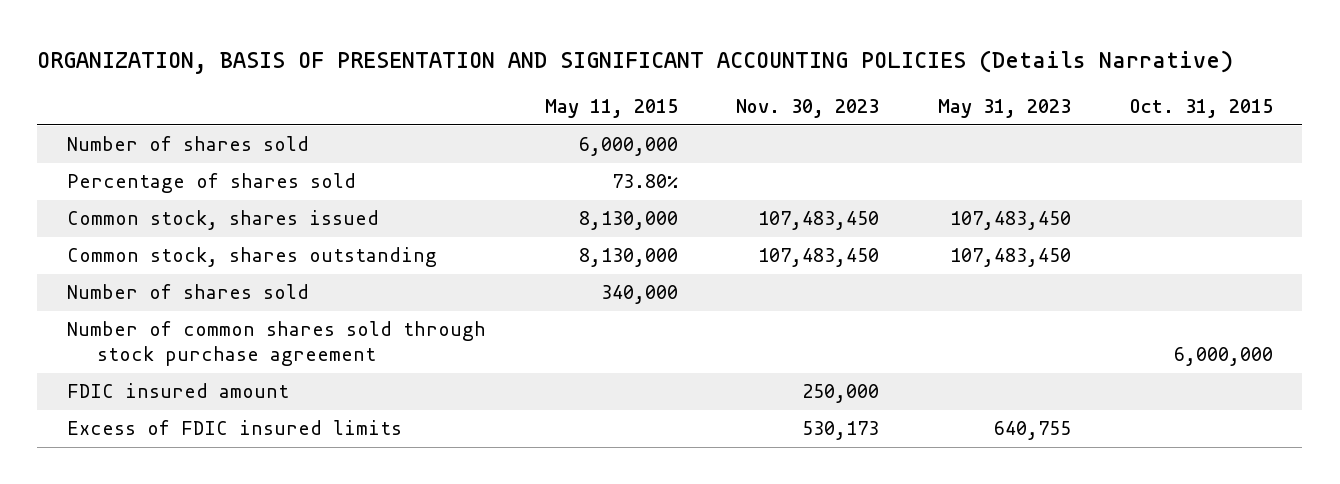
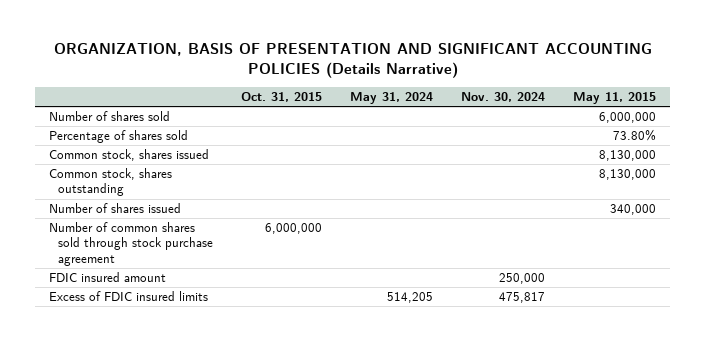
[736,99,880,119] Nov. 30, 2023 -> none
[938,99,1072,119] May 31, 2023 -> none
none -> [350,92,434,105] May 31, 2024
none -> [461,92,546,103] Nov. 30, 2024
[66,284,309,300] Number of shares sold -> [48,203,181,214] Number of shares issued

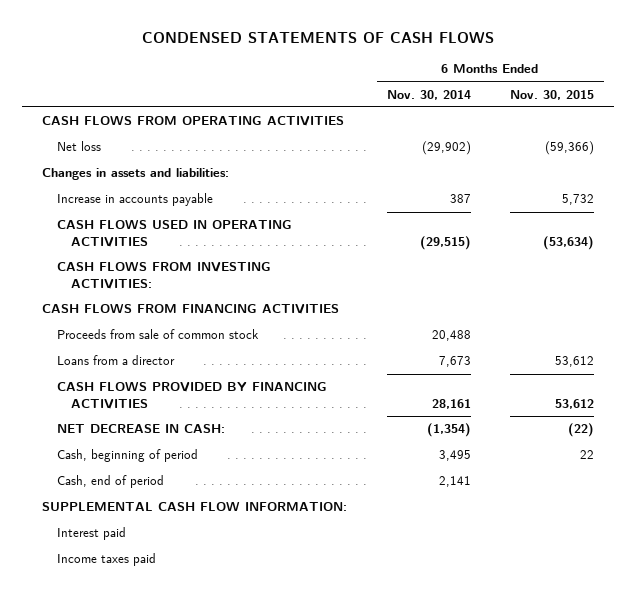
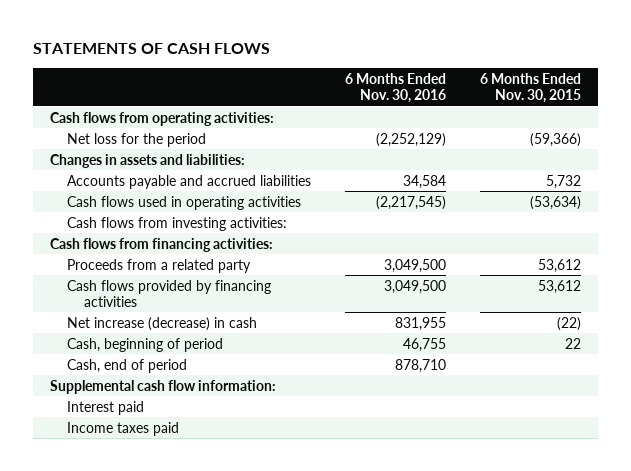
[142,31,495,43] CONDENSED STATEMENTS OF CASH FLOWS -> [32,43,270,55] STATEMENTS OF CASH FLOWS
[386,89,471,100] Nov. 30, 2014 -> none
none -> [345,73,447,104] 6 Months Ended Nov. 30, 2016
[41,116,344,127] CASH FLOWS FROM OPERATING ACTIVITIES -> [49,111,274,126] Cash flows from operating activities:
[56,141,101,152] Net loss -> [67,132,207,147] Net loss for the period
[56,329,259,340] Proceeds from sale of common stock -> none
[56,193,213,207] Increase in accounts payable -> [67,174,312,189] Accounts payable and accrued liabilities
[56,220,292,247] CASH FLOWS USED IN OPERATING ACTIVITIES -> [67,195,302,210] Cash flows used in operating activities
[56,262,271,289] CASH FLOWS FROM INVESTING ACTIVITIES: -> [67,216,288,231] Cash flows from investing activities:
[41,304,339,315] CASH FLOWS FROM FINANCING ACTIVITIES -> [49,237,273,252] Cash flows from financing activities:
[56,355,175,366] Loans from a director -> [67,258,252,273] Proceeds from a related party
[56,382,327,409] CASH FLOWS PROVIDED BY FINANCING ACTIVITIES -> [67,279,272,307] Cash flows provided by financing activities
[56,424,225,434] NET DECREASE IN CASH: -> [67,316,258,331] Net increase (decrease) in cash
[41,502,347,512] SUPPLEMENTAL CASH FLOW INFORMATION: -> [49,379,276,394] Supplemental cash flow information:

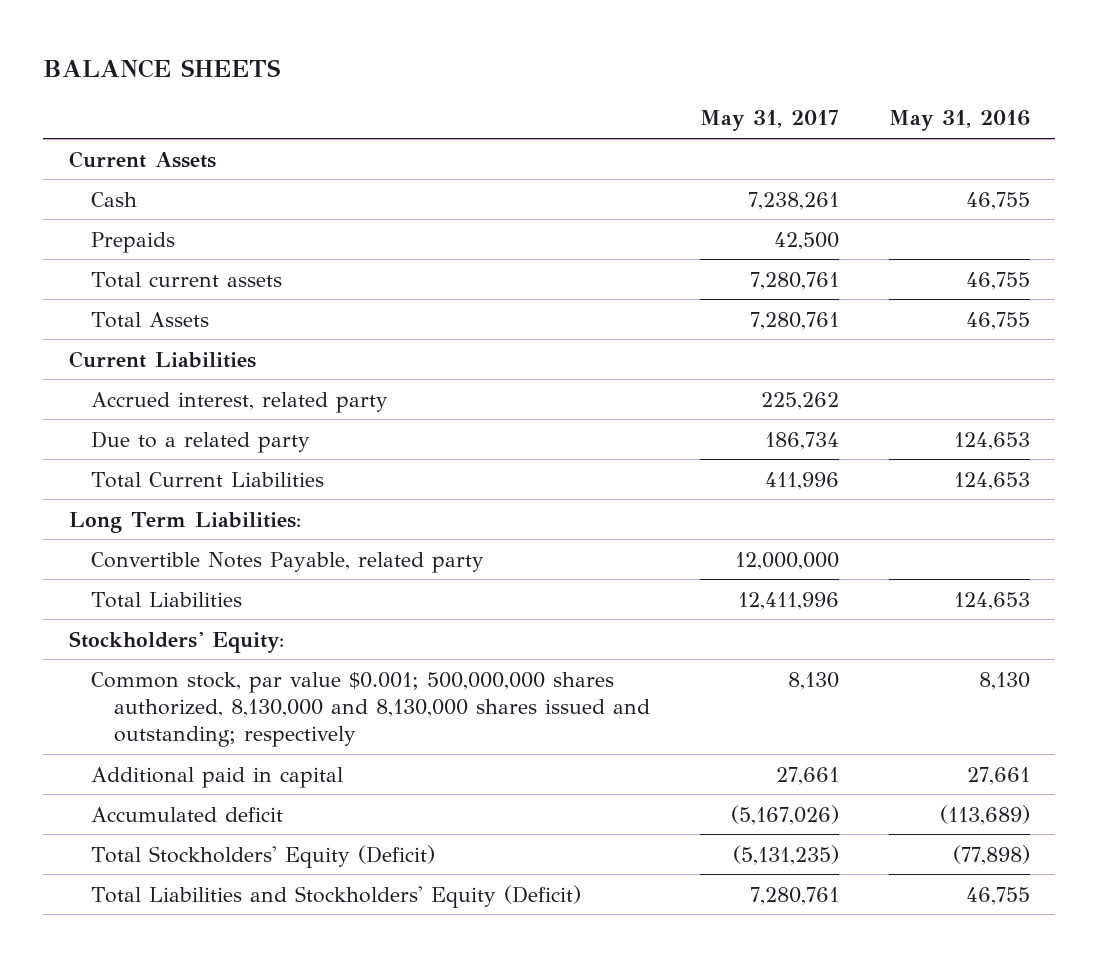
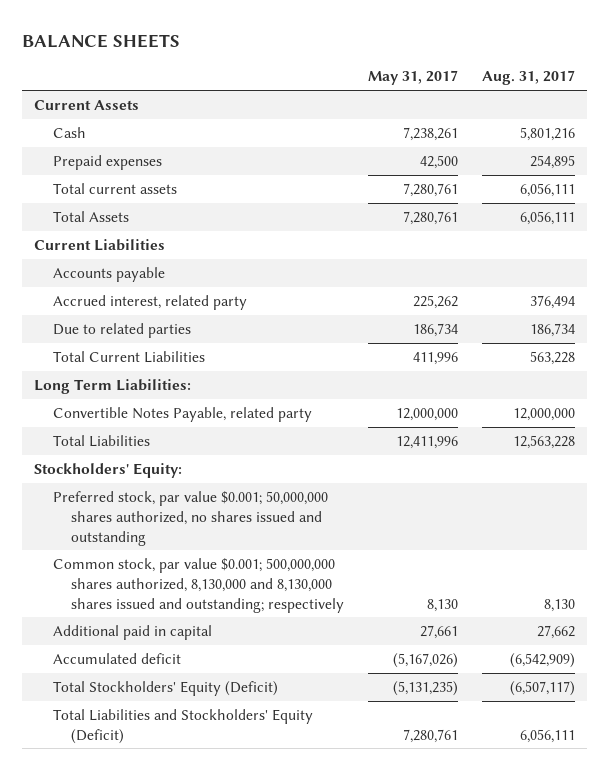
[888,110,1030,132] May 31, 2016 -> none
none -> [482,70,576,86] Aug. 31, 2017
[91,231,176,253] Prepaids -> [52,154,162,170] Prepaid expenses
none -> [52,266,165,282] Accounts payable
[91,430,311,453] Due to a related party -> [52,322,191,338] Due to related parties
none -> [52,490,328,546] Preferred stock, par value $0.001; 50,000,000 shares authorized, no shares issued and outstanding

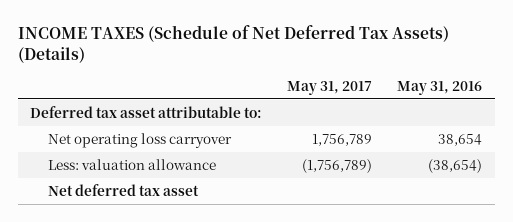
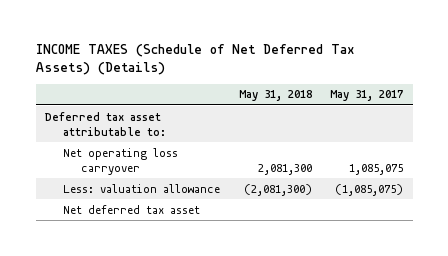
[397,80,483,95] May 31, 2016 -> none
none -> [238,90,312,102] May 31, 2018
[312,133,373,146] 1,756,789 -> [349,163,404,175] 1,085,075
[302,158,373,173] (1,756,789) -> [335,183,404,196] (1,085,075)

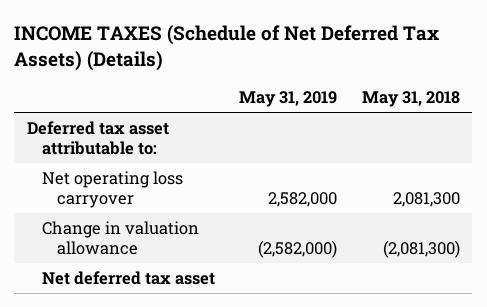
[330,90,404,102] May 31, 2017 -> none
none -> [239,91,338,108] May 31, 2019
[63,183,221,193] Less: valuation allowance -> [41,220,199,256] Change in valuation allowance

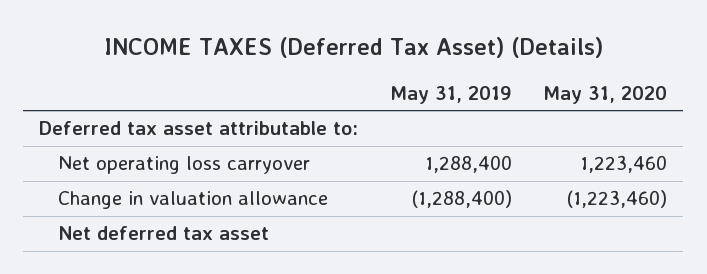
[14,25,440,71] INCOME TAXES (Schedule of Net Deferred Tax Assets) (Details) -> [104,36,604,58] INCOME TAXES (Deferred Tax Asset) (Details)
[361,91,460,108] May 31, 2018 -> none
none -> [543,85,668,104] May 31, 2020
[268,192,338,208] 2,582,000 -> [424,155,512,174] 1,288,400
[258,240,338,259] (2,582,000) -> [411,190,512,209] (1,288,400)

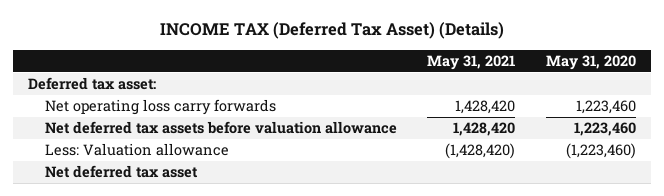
[104,36,604,58] INCOME TAXES (Deferred Tax Asset) (Details) -> [159,22,504,40] INCOME TAX (Deferred Tax Asset) (Details)
[389,85,512,104] May 31, 2019 -> none
none -> [427,54,516,70] May 31, 2021
[39,121,359,136] Deferred tax asset attributable to: -> [27,77,156,91] Deferred tax asset:
[57,156,310,175] Net operating loss carryover -> [45,99,277,116] Net operating loss carry forwards
none -> [45,121,398,135] Net deferred tax assets before valuation allowance
[57,191,328,210] Change in valuation allowance -> [45,143,230,157] Less: Valuation allowance

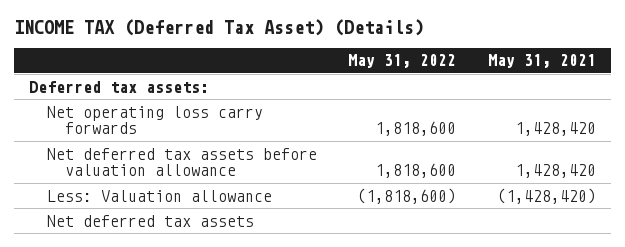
[545,54,636,70] May 31, 2020 -> none
none -> [348,54,457,69] May 31, 2022
[27,77,156,91] Deferred tax asset: -> [29,80,210,93] Deferred tax assets:
[45,165,199,179] Net deferred tax asset -> [47,214,255,227] Net deferred tax assets

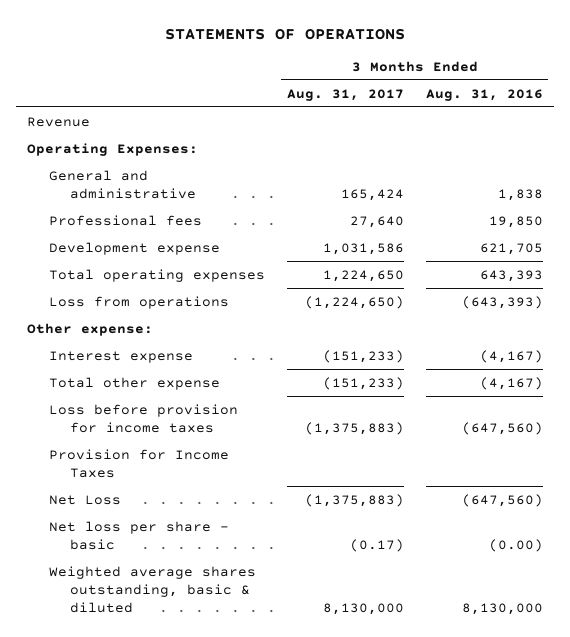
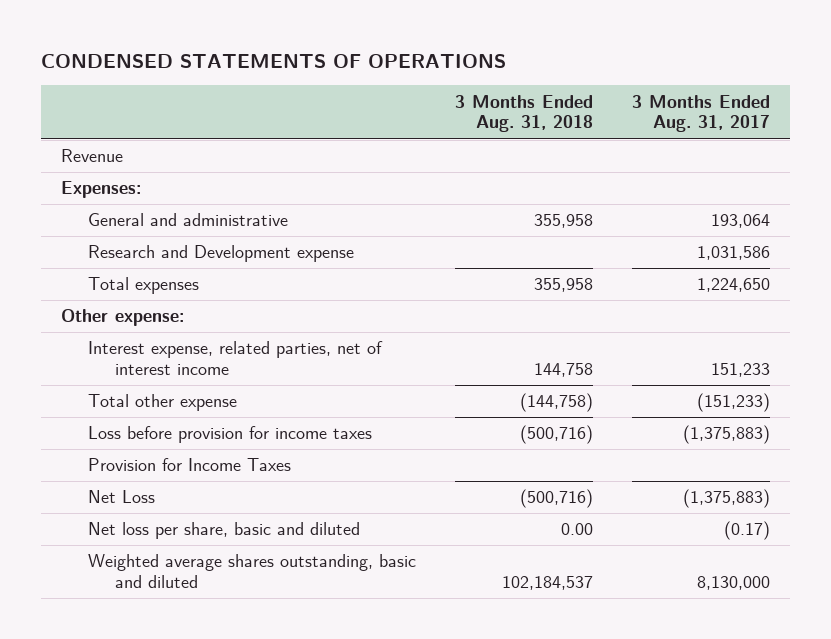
[164,27,405,40] STATEMENTS OF OPERATIONS -> [40,53,506,68] CONDENSED STATEMENTS OF OPERATIONS
[425,88,543,101] Aug. 31, 2016 -> none
none -> [454,94,593,133] 3 Months Ended Aug. 31, 2018
[48,214,202,226] Professional fees -> none
[48,295,229,309] Loss from operations -> none
[26,142,198,156] Operating Expenses: -> [60,181,141,199] Expenses:
[340,188,404,201] 165,424 -> [711,214,771,229] 193,064
[48,241,220,255] Development expense -> [87,245,354,263] Research and Development expense
[48,268,265,282] Total operating expenses -> [87,277,199,295] Total expenses
[48,350,193,363] Interest expense -> none
none -> [87,341,383,376] Interest expense, related parties, net of interest income
[48,520,229,550] Net loss per share - basic -> [87,522,360,540] Net loss per share, basic and diluted
[48,565,256,613] Weighted average shares outstanding, basic & diluted -> [87,554,416,589] Weighted average shares outstanding, basic and diluted

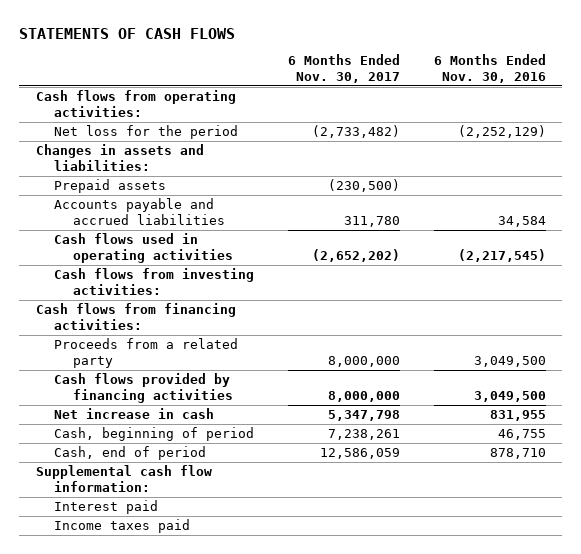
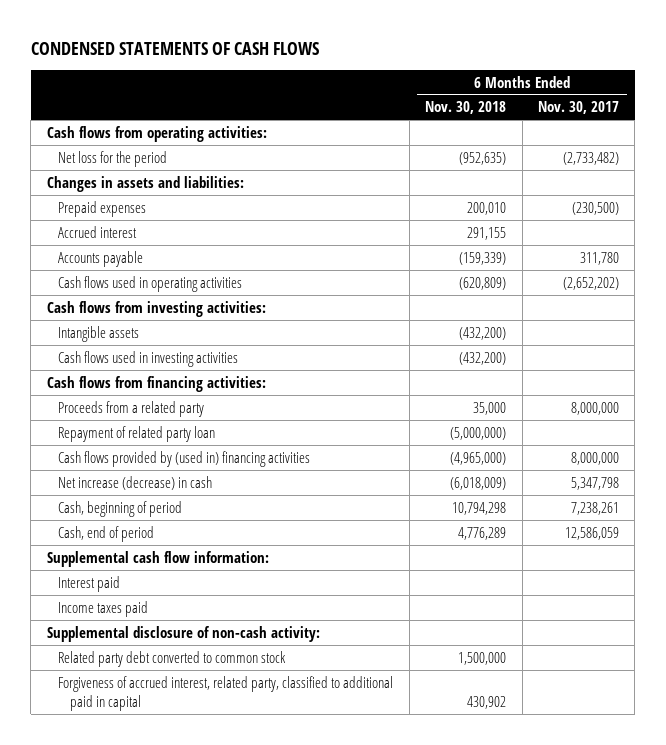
[18,27,235,39] STATEMENTS OF CASH FLOWS -> [30,41,319,55] CONDENSED STATEMENTS OF CASH FLOWS
[433,54,546,83] 6 Months Ended Nov. 30, 2016 -> none
none -> [425,101,507,115] Nov. 30, 2018
[54,179,167,194] Prepaid assets -> [58,200,147,217] Prepaid expenses
none -> [58,225,138,238] Accrued interest
[54,198,225,225] Accounts payable and accrued liabilities -> [58,250,144,267] Accounts payable
none -> [58,325,140,342] Intangible assets
none -> [58,350,239,367] Cash flows used in investing activities
none -> [58,425,216,442] Repayment of related party loan
[54,373,233,403] Cash flows provided by financing activities -> [58,450,311,467] Cash flows provided by (used in) financing activities
[54,408,215,420] Net increase in cash -> [58,475,213,490] Net increase (decrease) in cash
none -> [46,625,320,642] Supplemental disclosure of non-cash activity:
none -> [58,650,287,667] Related party debt converted to common stock
none -> [58,675,394,711] Forgiveness of accrued interest, related party, classified to additional paid in capital

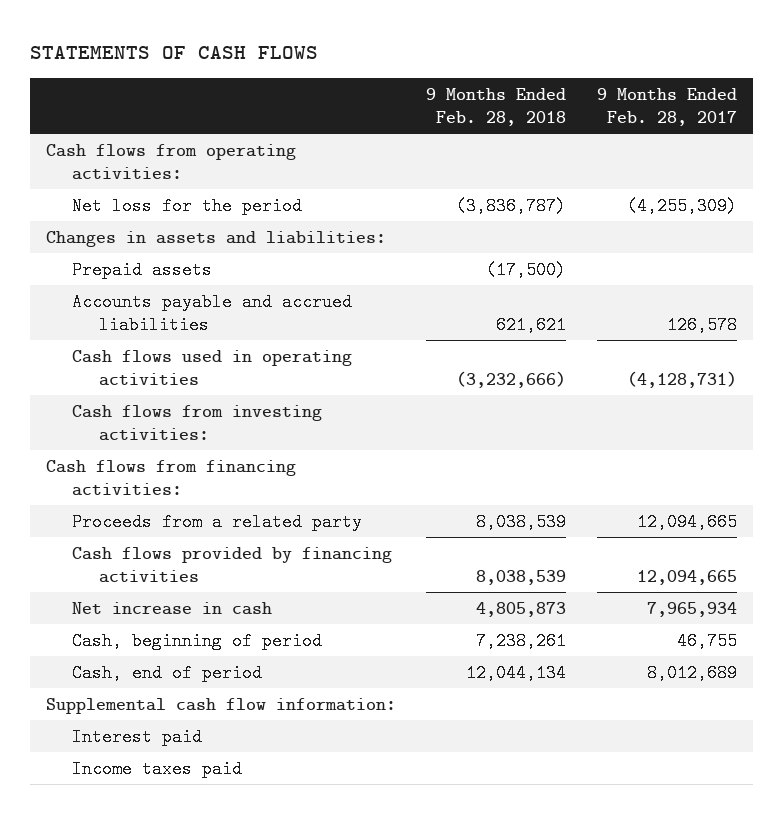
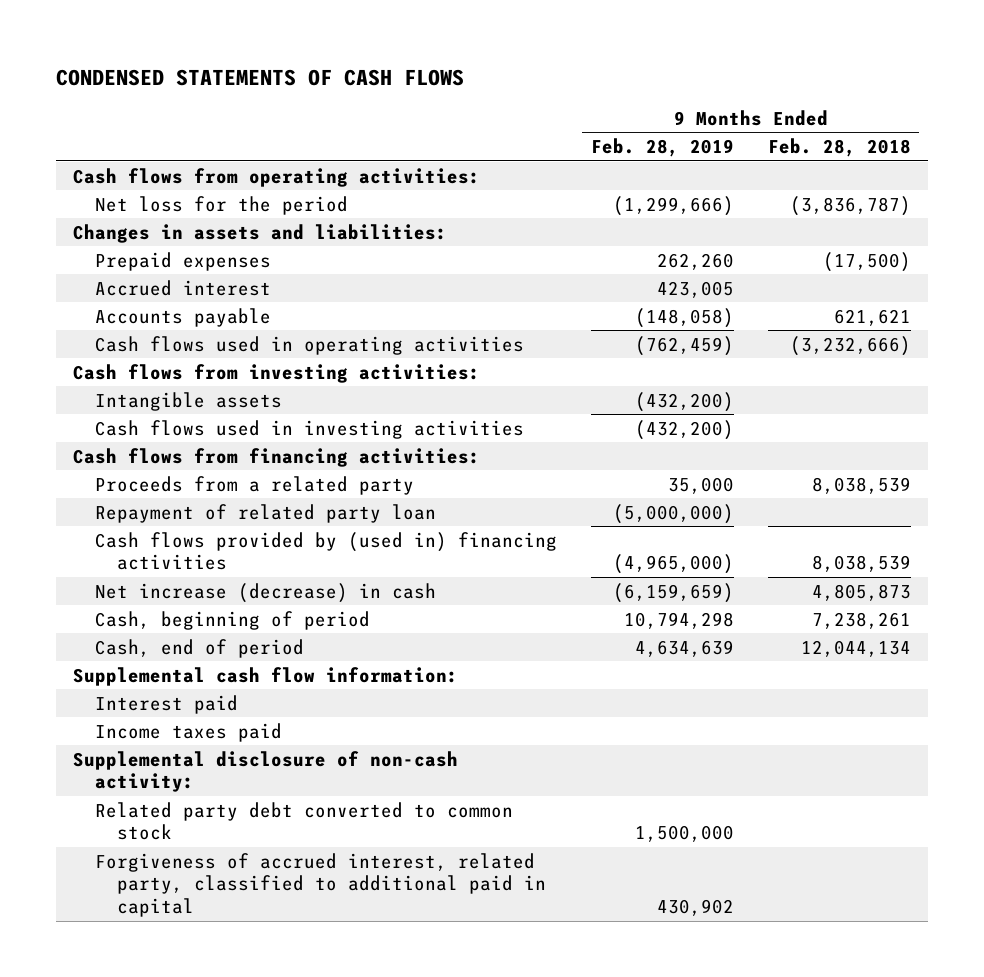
[30,46,319,60] STATEMENTS OF CASH FLOWS -> [56,69,465,87] CONDENSED STATEMENTS OF CASH FLOWS
[597,88,738,127] 9 Months Ended Feb. 28, 2017 -> none
none -> [590,138,734,158] Feb. 28, 2019
[72,260,213,279] Prepaid assets -> [94,251,271,271] Prepaid expenses
none -> [94,279,271,296] Accrued interest
[72,292,353,334] Accounts payable and accrued liabilities -> [94,307,271,327] Accounts payable
none -> [94,391,282,411] Intangible assets
none -> [94,419,524,439] Cash flows used in investing activities
none -> [94,503,436,523] Repayment of related party loan
[72,546,393,583] Cash flows provided by financing activities -> [94,531,557,571] Cash flows provided by (used in) financing activities
[72,601,273,615] Net increase in cash -> [94,582,436,603] Net increase (decrease) in cash
none -> [73,750,459,793] Supplemental disclosure of non-cash activity:
none -> [94,801,513,841] Related party debt converted to common stock
none -> [94,852,546,918] Forgiveness of accrued interest, related party, classified to additional paid in capital

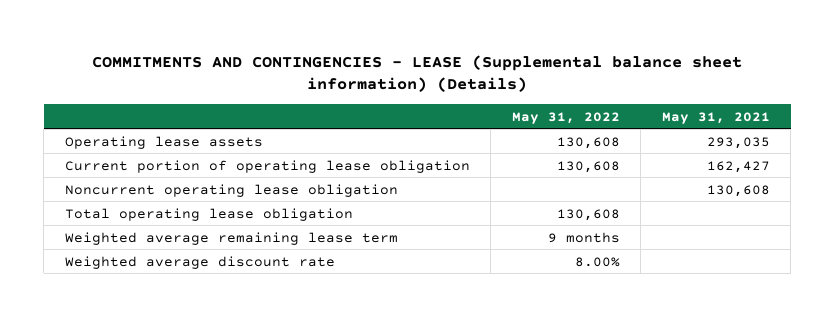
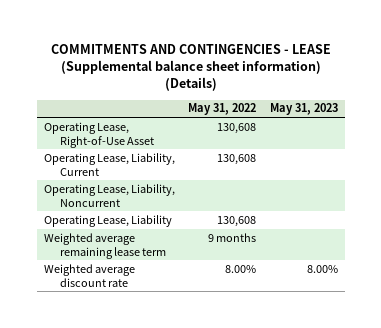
[661,111,770,124] May 31, 2021 -> none
none -> [269,103,338,116] May 31, 2023
[64,135,263,149] Operating lease assets -> [43,121,154,148] Operating Lease, Right-of-Use Asset
[64,159,470,173] Current portion of operating lease obligation -> [43,152,175,176] Operating Lease, Liability, Current
[64,183,398,197] Noncurrent operating lease obligation -> [43,183,175,207] Operating Lease, Liability, Noncurrent
[64,207,353,221] Total operating lease obligation -> [43,214,172,227] Operating Lease, Liability

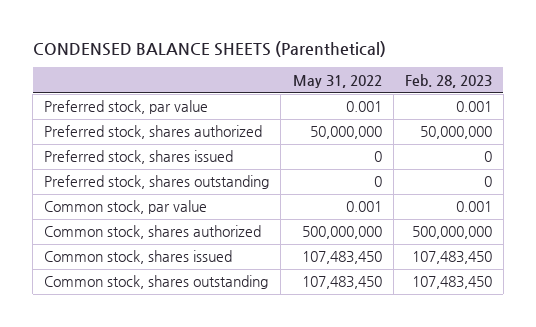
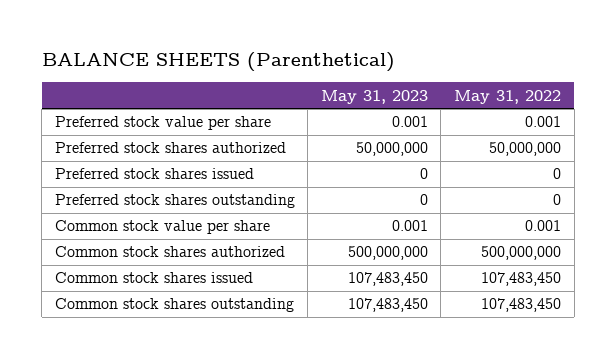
[32,40,386,57] CONDENSED BALANCE SHEETS (Parenthetical) -> [41,52,395,73] BALANCE SHEETS (Parenthetical)
[404,73,492,88] Feb. 28, 2023 -> none
none -> [320,89,428,104] May 31, 2023
[44,100,209,115] Preferred stock, par value -> [54,116,271,131] Preferred stock value per share
[44,125,263,140] Preferred stock, shares authorized -> [54,142,286,154] Preferred stock shares authorized
[44,150,234,165] Preferred stock, shares issued -> [54,168,254,180] Preferred stock shares issued
[44,175,270,190] Preferred stock, shares outstanding -> [54,194,295,209] Preferred stock shares outstanding
[44,200,208,215] Common stock, par value -> [54,220,270,235] Common stock value per share
[44,225,262,240] Common stock, shares authorized -> [54,246,285,258] Common stock shares authorized
[44,250,233,265] Common stock, shares issued -> [54,272,253,284] Common stock shares issued
[44,275,269,290] Common stock, shares outstanding -> [54,298,294,313] Common stock shares outstanding

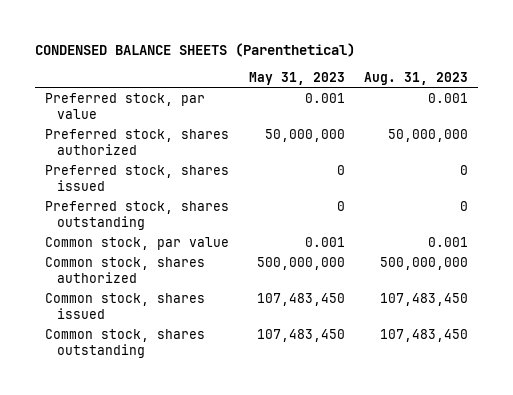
[41,52,395,73] BALANCE SHEETS (Parenthetical) -> [35,42,356,57] CONDENSED BALANCE SHEETS (Parenthetical)
[454,89,562,104] May 31, 2022 -> none
none -> [363,71,468,85] Aug. 31, 2023
[54,116,271,131] Preferred stock value per share -> [45,92,206,119] Preferred stock, par value
[54,142,286,154] Preferred stock shares authorized -> [45,128,230,155] Preferred stock, shares authorized
[54,168,254,180] Preferred stock shares issued -> [45,164,230,191] Preferred stock, shares issued
[54,194,295,209] Preferred stock shares outstanding -> [45,200,230,230] Preferred stock, shares outstanding
[54,220,270,235] Common stock value per share -> [45,236,230,250] Common stock, par value
[54,246,285,258] Common stock shares authorized -> [45,256,206,283] Common stock, shares authorized
[54,272,253,284] Common stock shares issued -> [45,292,206,319] Common stock, shares issued
[54,298,294,313] Common stock shares outstanding -> [45,328,206,358] Common stock, shares outstanding

